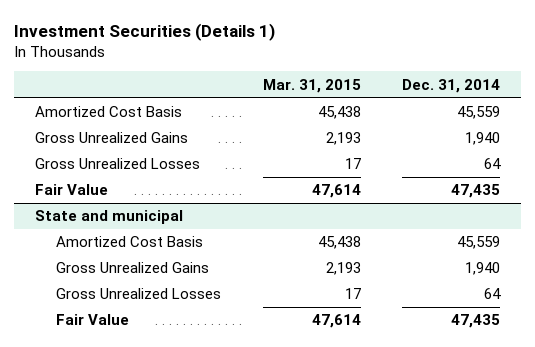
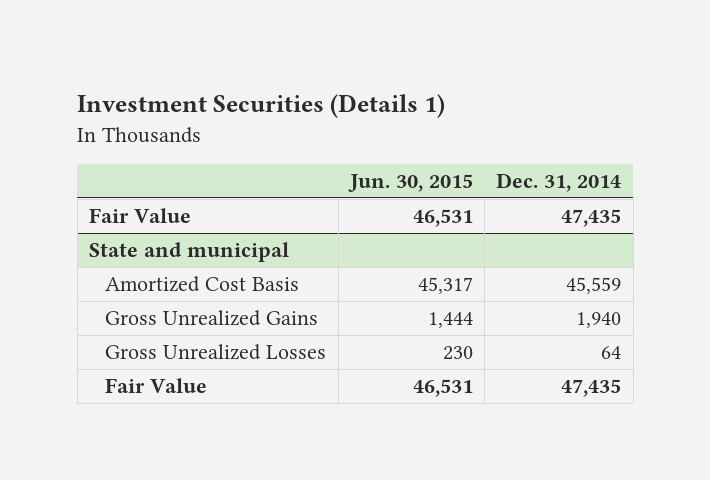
[262,78,361,93] Mar. 31, 2015 -> none
none -> [347,173,473,192] Jun. 30, 2015
[34,106,182,118] Amortized Cost Basis -> none
[34,132,188,144] Gross Unrealized Gains -> none
[34,158,200,170] Gross Unrealized Losses -> none

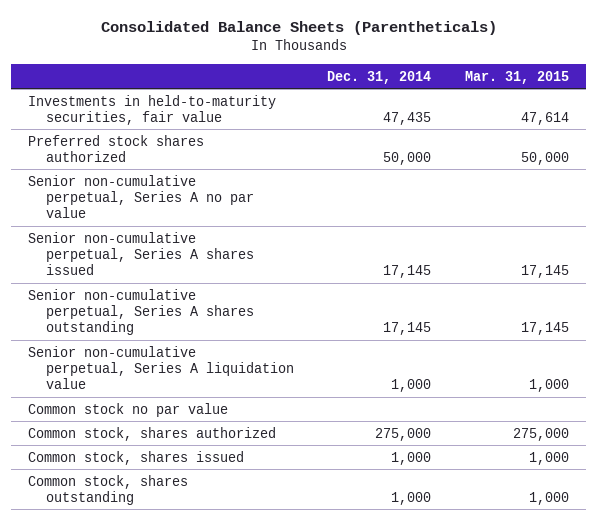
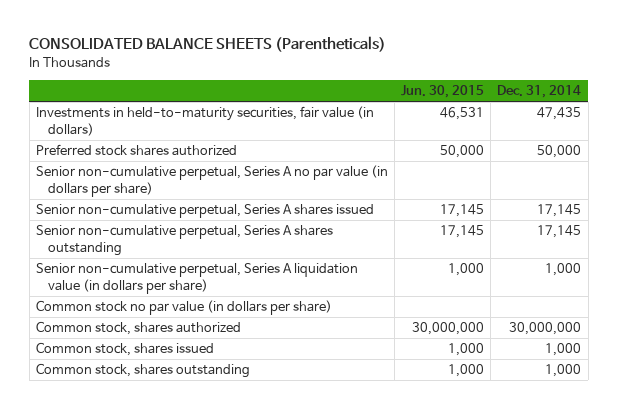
[100,21,497,36] Consolidated Balance Sheets (Parentheticals) -> [29,36,387,53] CONSOLIDATED BALANCE SHEETS (Parentheticals)
[464,70,569,84] Mar. 31, 2015 -> none
none -> [401,85,485,99] Jun. 30, 2015
[28,94,277,125] Investments in held-to-maturity securities, fair value -> [35,106,374,137] Investments in held-to-maturity securities, fair value (in dollars)
[28,174,254,219] Senior non-cumulative perpetual, Series A no par value -> [35,165,388,198] Senior non-cumulative perpetual, Series A no par value (in dollars per share)
[28,345,294,390] Senior non-cumulative perpetual, Series A liquidation value -> [35,263,358,295] Senior non-cumulative perpetual, Series A liquidation value (in dollars per share)
[28,402,229,417] Common stock no par value -> [35,300,332,316] Common stock no par value (in dollars per share)
[375,427,432,441] 275,000 -> [509,322,582,336] 30,000,000

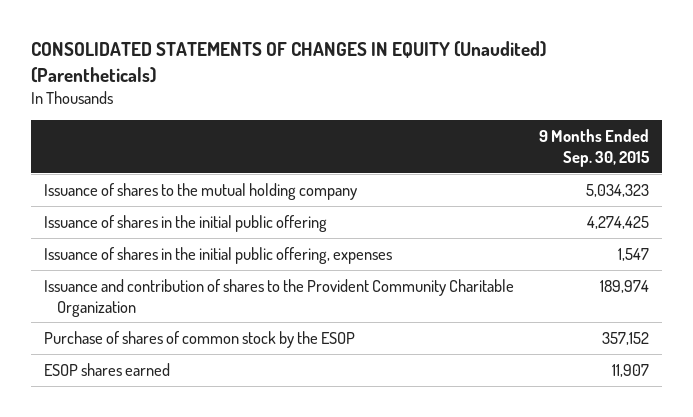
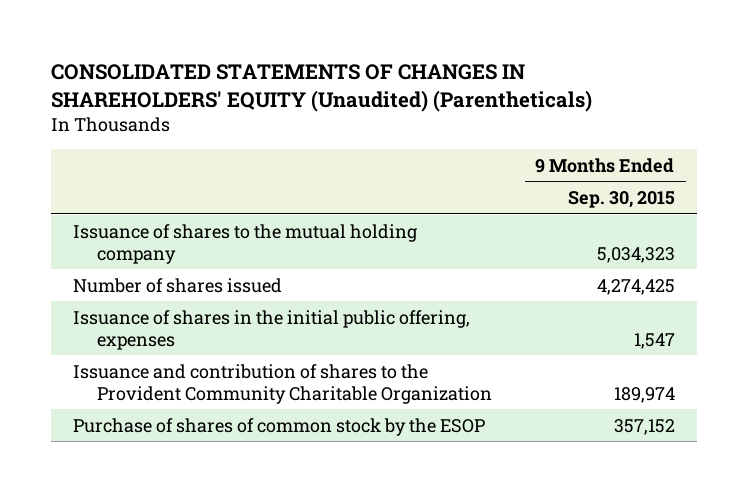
[30,41,546,83] CONSOLIDATED STATEMENTS OF CHANGES IN EQUITY (Unaudited) (Parentheticals) -> [50,63,592,112] CONSOLIDATED STATEMENTS OF CHANGES IN SHAREHOLDERS' EQUITY (Unaudited) (Parentheticals)
[43,214,327,232] Issuance of shares in the initial public offering -> [72,277,282,293] Number of shares issued
[43,362,170,376] ESOP shares earned -> none

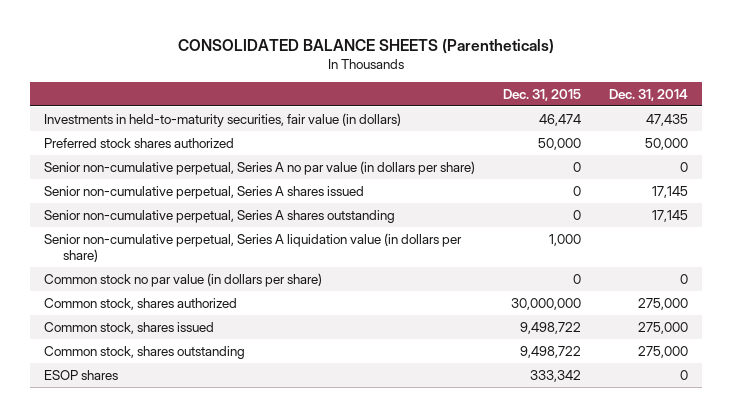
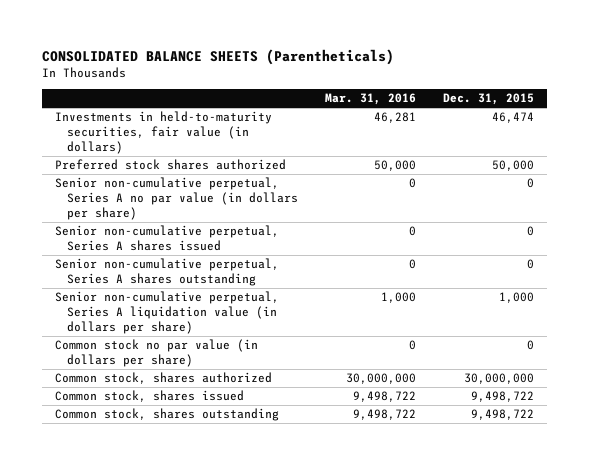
[609,88,689,101] Dec. 31, 2014 -> none
none -> [324,93,416,106] Mar. 31, 2016
[44,369,119,380] ESOP shares -> none

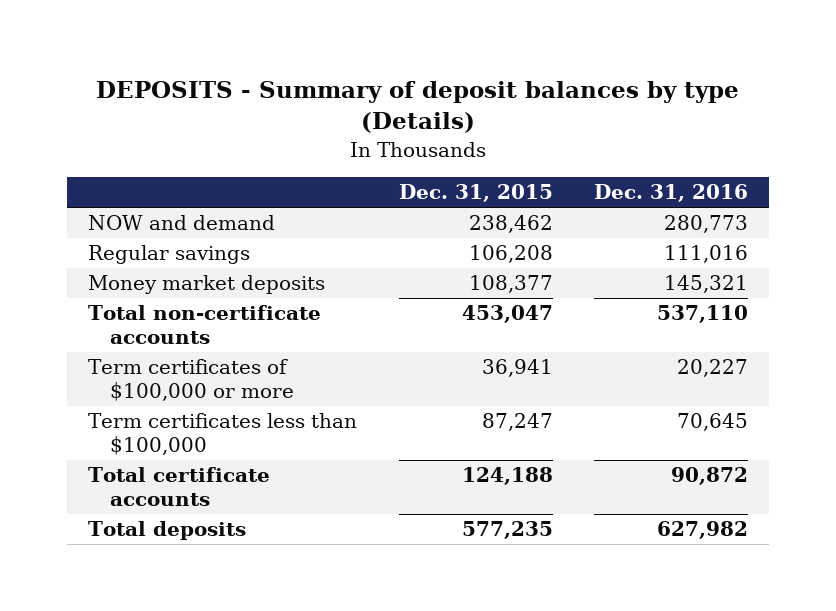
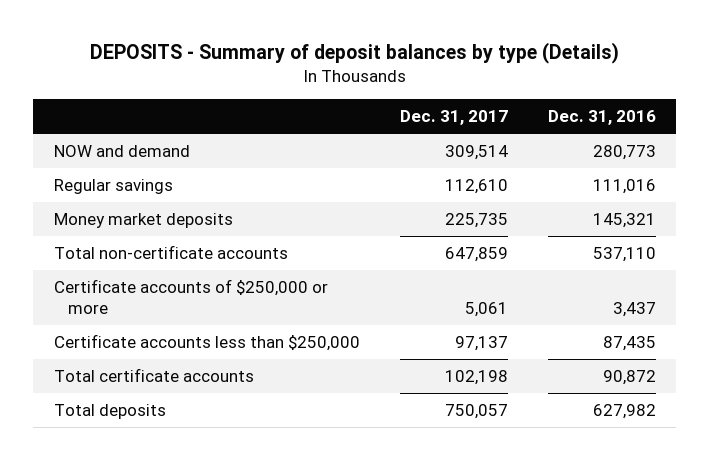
[398,184,553,203] Dec. 31, 2015 -> none
none -> [399,110,508,126] Dec. 31, 2017
[87,359,295,402] Term certificates of $100,000 or more -> none
[87,413,357,456] Term certificates less than $100,000 -> none
none -> [53,279,328,315] Certificate accounts of $250,000 or more
none -> [53,334,360,352] Certificate accounts less than $250,000

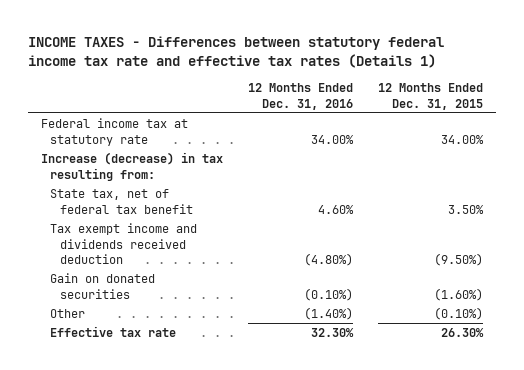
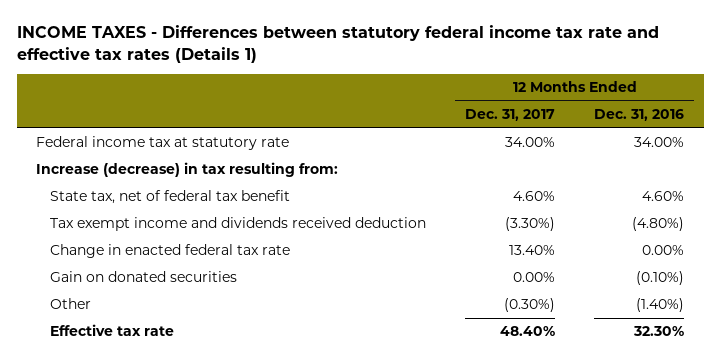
[378,83,484,110] 12 Months Ended Dec. 31, 2015 -> none
none -> [465,109,556,122] Dec. 31, 2017
none -> [50,244,291,259] Change in enacted federal tax rate

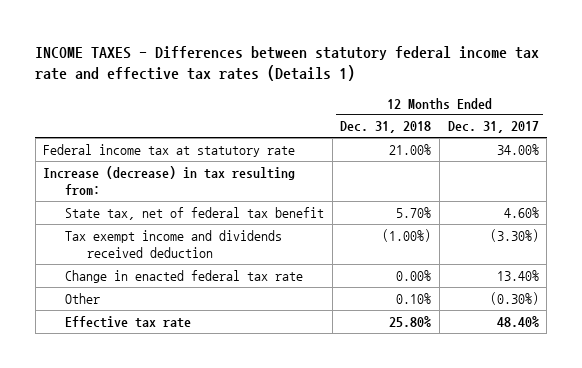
[594,109,685,122] Dec. 31, 2016 -> none
none -> [340,121,432,134] Dec. 31, 2018
[50,271,238,283] Gain on donated securities -> none

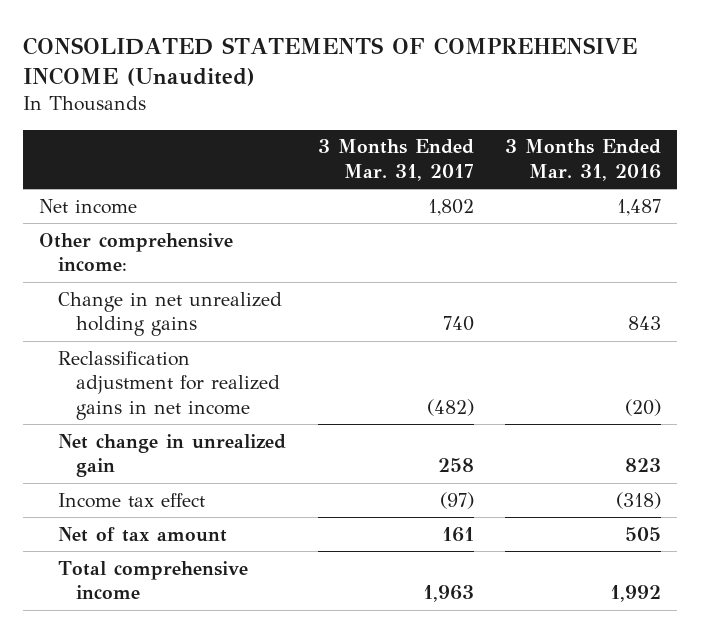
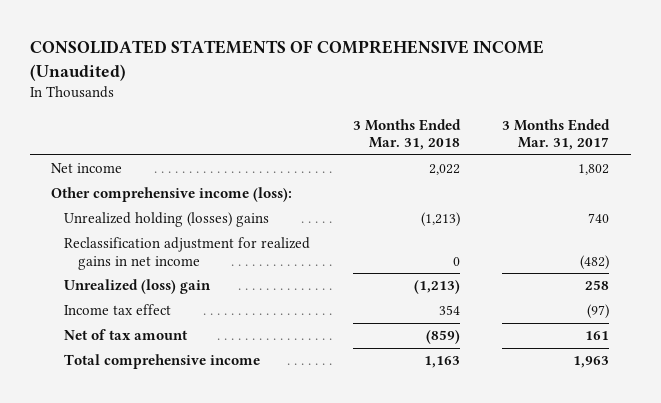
[505,139,662,181] 3 Months Ended Mar. 31, 2016 -> none
none -> [352,118,461,151] 3 Months Ended Mar. 31, 2018
[39,232,234,272] Other comprehensive income: -> [51,187,293,203] Other comprehensive income (loss):
[57,291,282,337] Change in net unrealized holding gains -> [64,212,270,228] Unrealized holding (losses) gains
[57,433,286,478] Net change in unrealized gain -> [64,279,212,295] Unrealized (loss) gain

